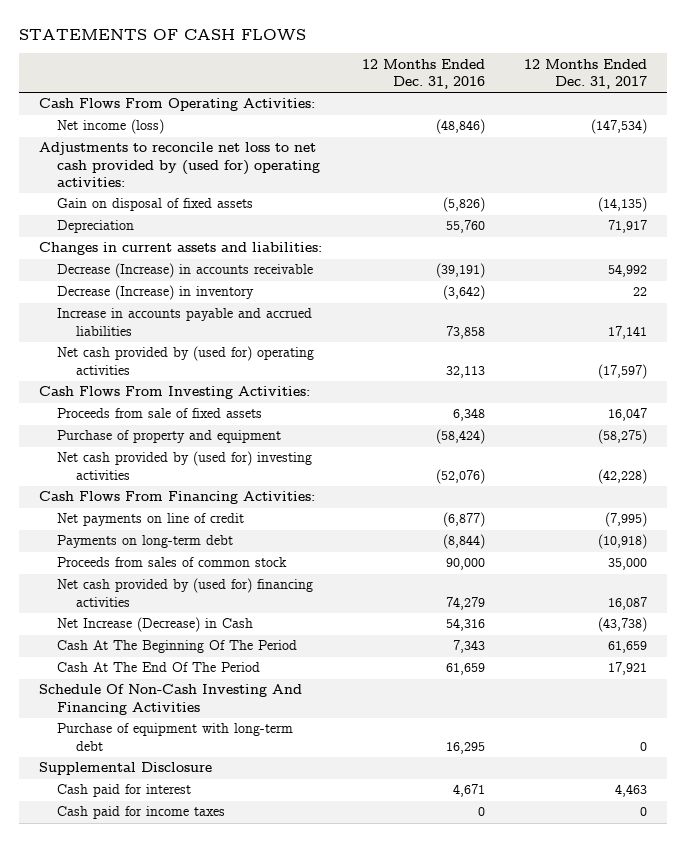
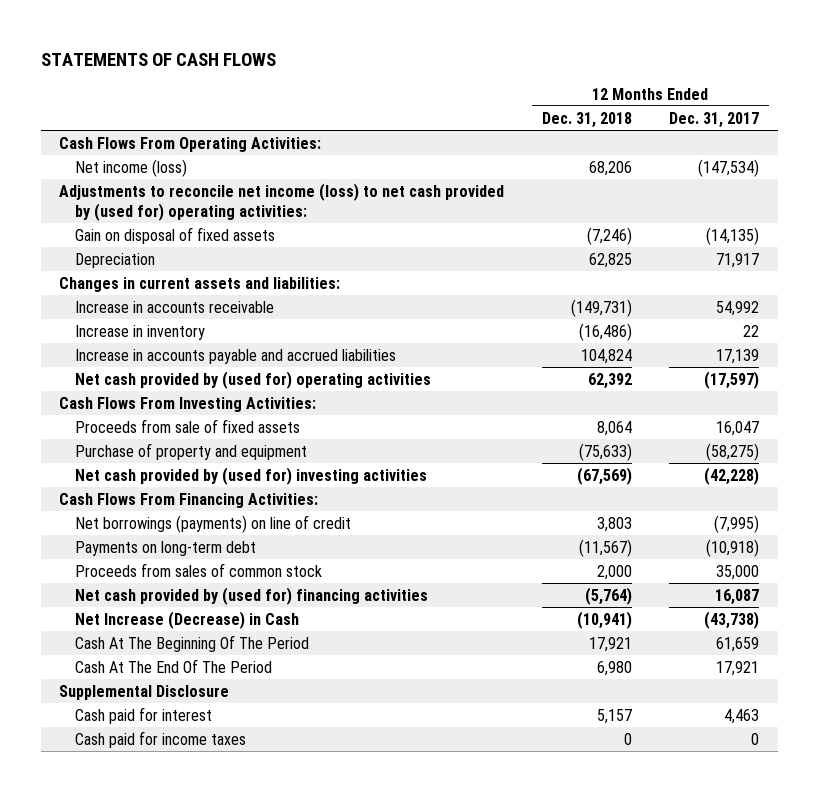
[361,58,485,89] 12 Months Ended Dec. 31, 2016 -> none
none -> [541,111,632,128] Dec. 31, 2018
[39,142,321,187] Adjustments to reconcile net loss to net cash provided by (used for) operating activities: -> [59,182,505,221] Adjustments to reconcile net income (loss) to net cash provided by (used for) operating activities:
[57,263,314,279] Decrease (Increase) in accounts receivable -> [75,300,275,313] Increase in accounts receivable
[57,285,255,301] Decrease (Increase) in inventory -> [75,324,206,340] Increase in inventory
[608,325,648,339] 17,141 -> [716,348,760,364] 17,139
[57,513,245,527] Net payments on line of credit -> [75,514,352,533] Net borrowings (payments) on line of credit
[39,684,303,715] Schedule Of Non-Cash Investing And Financing Activities -> none
[57,723,294,751] Purchase of equipment with long-term debt -> none

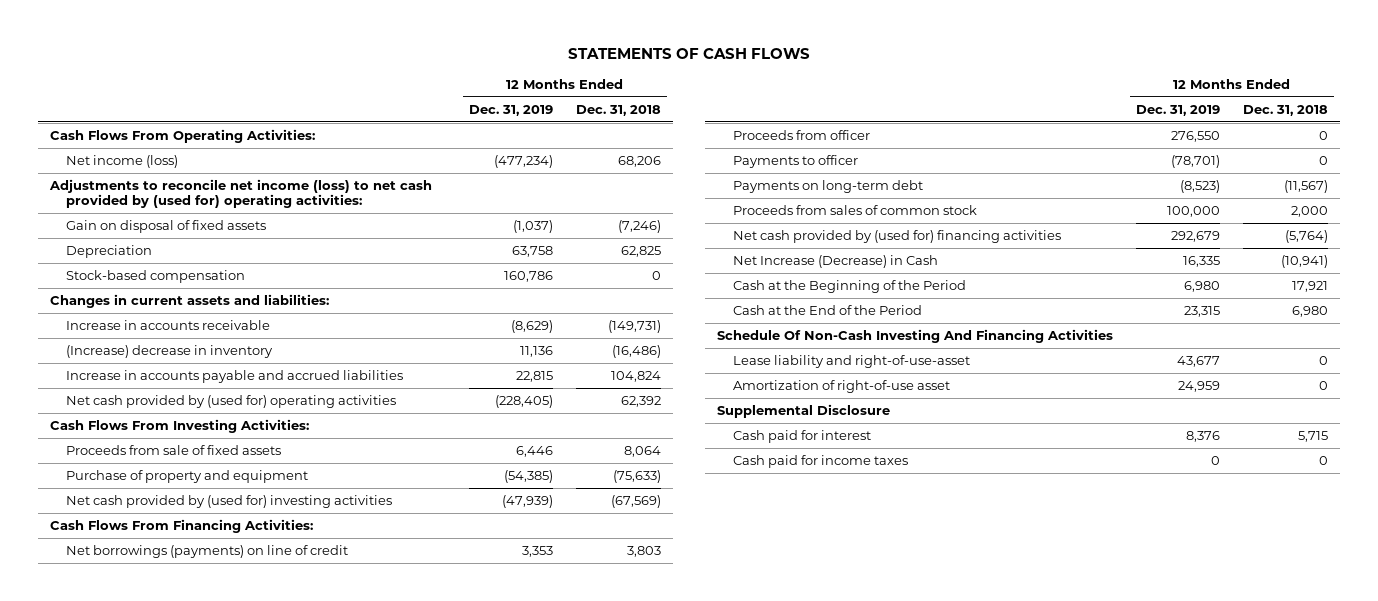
[669,111,760,128] Dec. 31, 2017 -> none
none -> [469,104,554,116] Dec. 31, 2019
none -> [66,270,246,284] Stock-based compensation
[75,324,206,340] Increase in inventory -> [66,345,274,359] (Increase) decrease in inventory
none -> [733,130,871,141] Proceeds from officer
none -> [733,155,859,169] Payments to officer
[75,634,310,652] Cash At The Beginning Of The Period -> [733,280,967,294] Cash at the Beginning of the Period
[75,658,273,673] Cash At The End Of The Period -> [733,305,923,316] Cash at the End of the Period
none -> [717,329,1114,344] Schedule Of Non-Cash Investing And Financing Activities
none -> [733,355,971,369] Lease liability and right-of-use-asset
none -> [733,380,951,394] Amortization of right-of-use asset
[596,708,632,724] 5,157 -> [1298,431,1329,443] 5,715

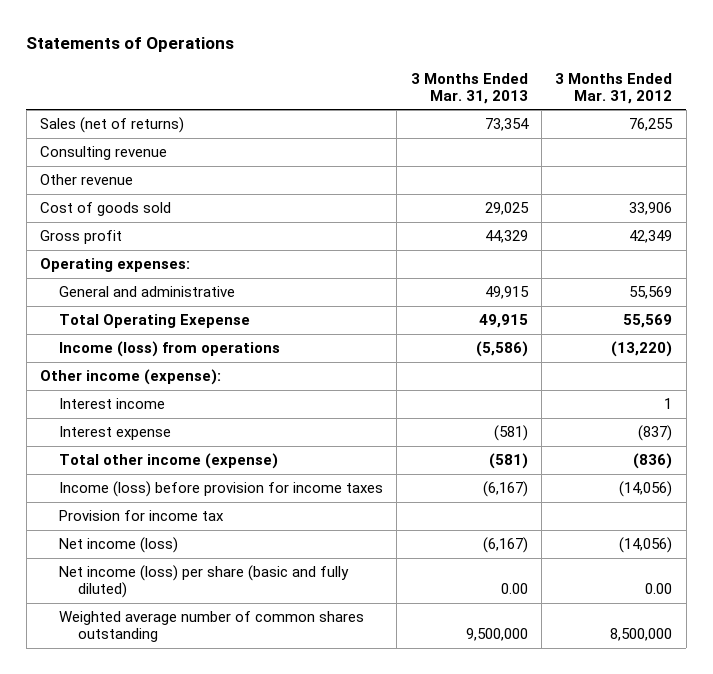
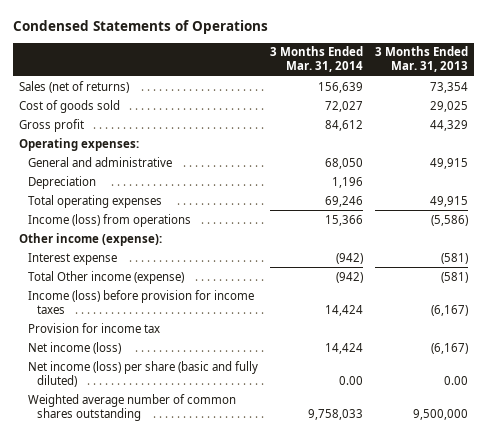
[26,37,235,53] Statements of Operations -> [13,20,269,35] Condensed Statements of Operations
[555,72,673,104] 3 Months Ended Mar. 31, 2012 -> none
none -> [270,46,364,73] 3 Months Ended Mar. 31, 2014
[40,146,168,161] Consulting revenue -> none
[40,174,134,186] Other revenue -> none
none -> [28,175,97,189] Depreciation
[59,314,251,329] Total Operating Exepense -> [28,194,163,208] Total operating expenses
[59,398,166,410] Interest income -> none
[59,453,279,470] Total other income (expense) -> [28,270,185,284] Total Other income (expense)

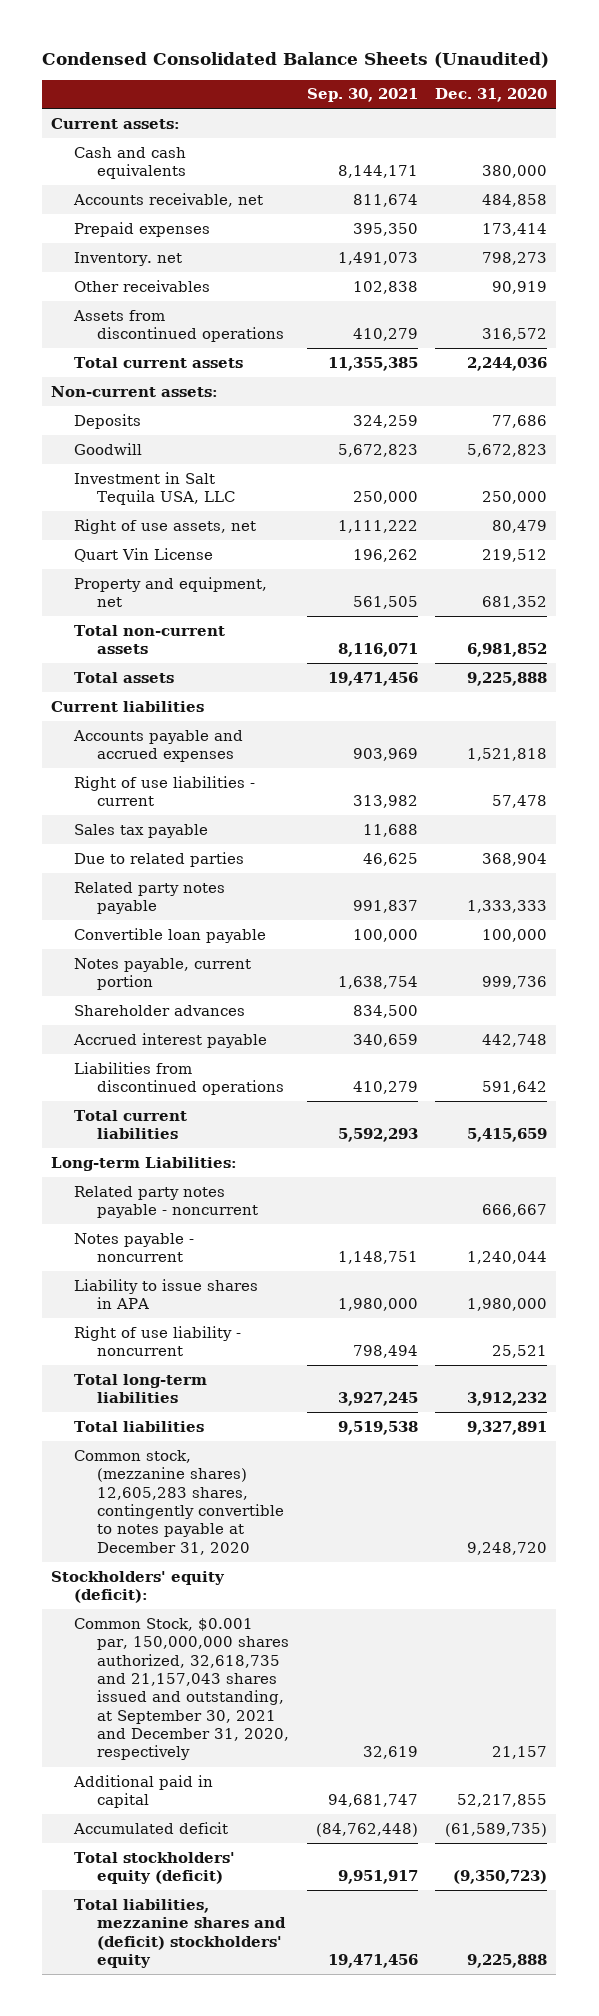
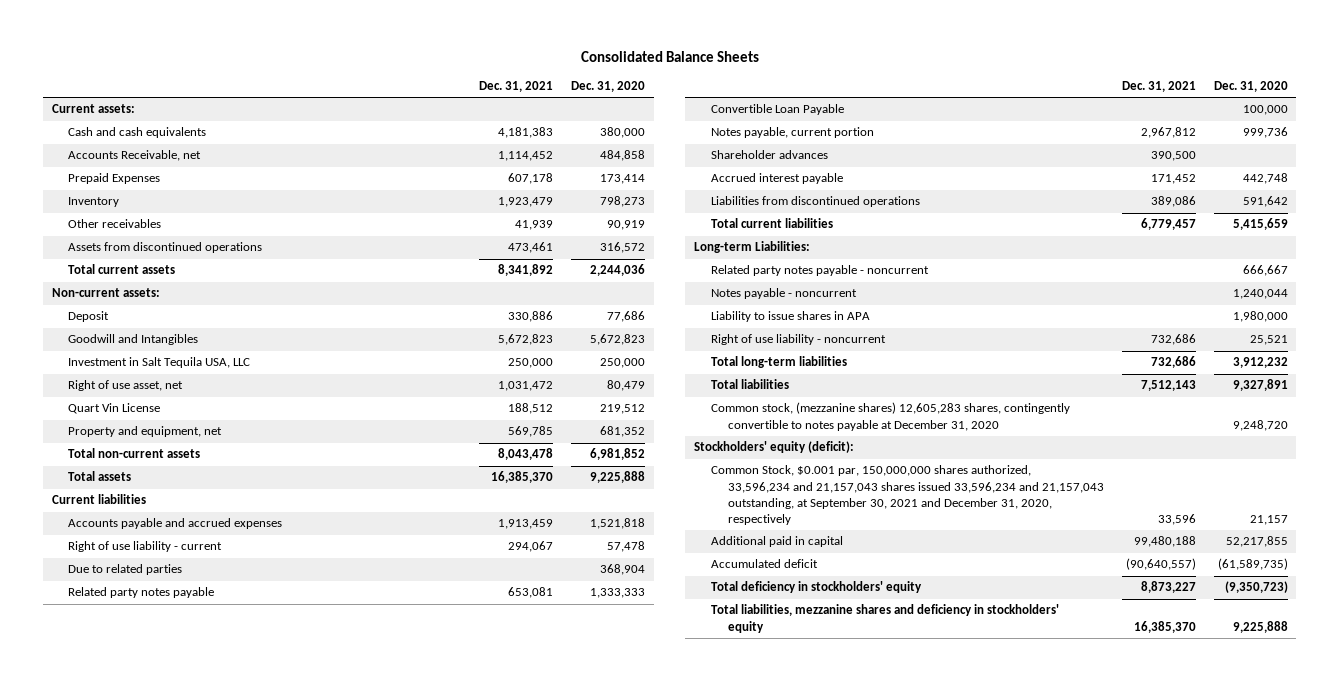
[42,51,550,68] Condensed Consolidated Balance Sheets (Unaudited) -> [580,50,759,62] Consolidated Balance Sheets
[306,88,418,103] Sep. 30, 2021 -> none
none -> [479,80,554,92] Dec. 31, 2021
[72,192,263,207] Accounts receivable, net -> [68,150,202,162] Accounts Receivable, net
[73,221,210,237] Prepaid expenses -> [68,173,161,185] Prepaid Expenses
[73,251,182,266] Inventory. net -> [68,197,120,208] Inventory
[73,413,141,429] Deposits -> [68,311,110,323] Deposit
[73,442,142,455] Goodwill -> [68,334,199,346] Goodwill and Intangibles
[73,518,256,534] Right of use assets, net -> [68,380,184,392] Right of use asset, net
[73,823,208,838] Sales tax payable -> none
[73,775,255,807] Right of use liabilities - current -> [68,541,223,553] Right of use liability - current
[73,927,266,943] Convertible loan payable -> [710,104,844,116] Convertible Loan Payable
[73,1617,289,1761] Common Stock, $0.001 par, 150,000,000 shares authorized, 32,618,735 and 21,157,043 shares issued and outstanding, at September 30, 2021 and December 31, 2020, respectively -> [710,465,1104,525] Common Stock, $0.001 par, 150,000,000 shares authorized, 33,596,234 and 21,157,043 shares issued 33,596,234 and 21,157,043 outstanding, at September 30, 2021 and December 31, 2020, respectively
[73,1851,235,1885] Total stockholders' equity (deficit) -> [710,581,922,594] Total deficiency in stockholders' equity
[73,1898,286,1968] Total liabilities, mezzanine shares and (deficit) stockholders' equity -> [710,604,1059,633] Total liabilities, mezzanine shares and deficiency in stockholders' equity

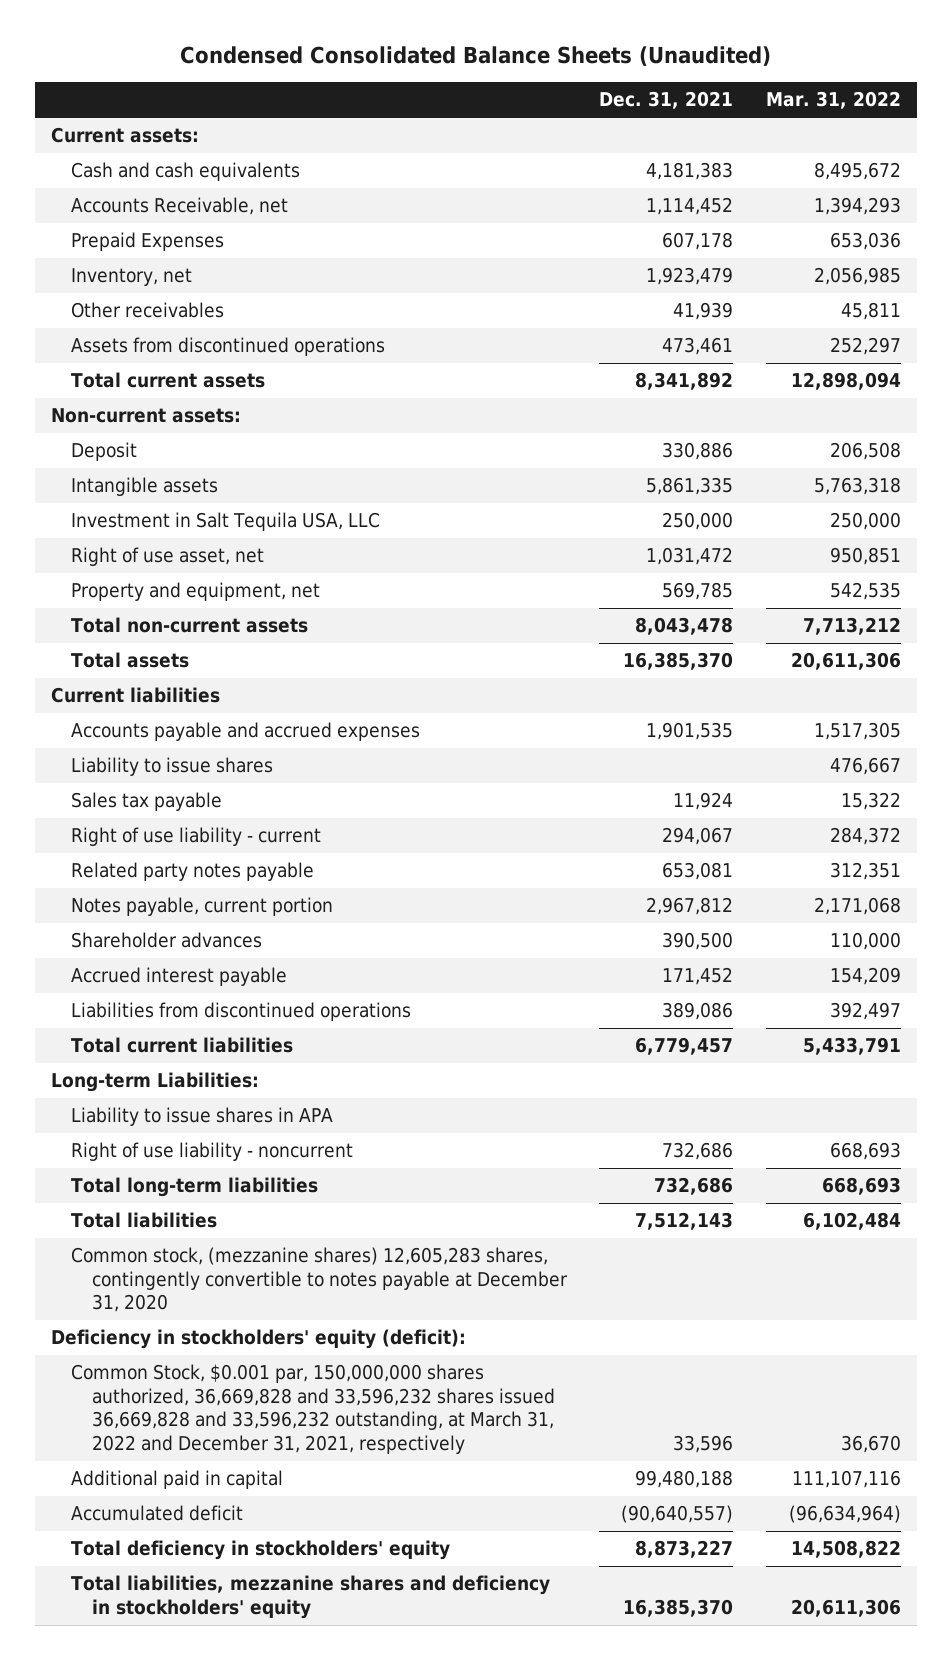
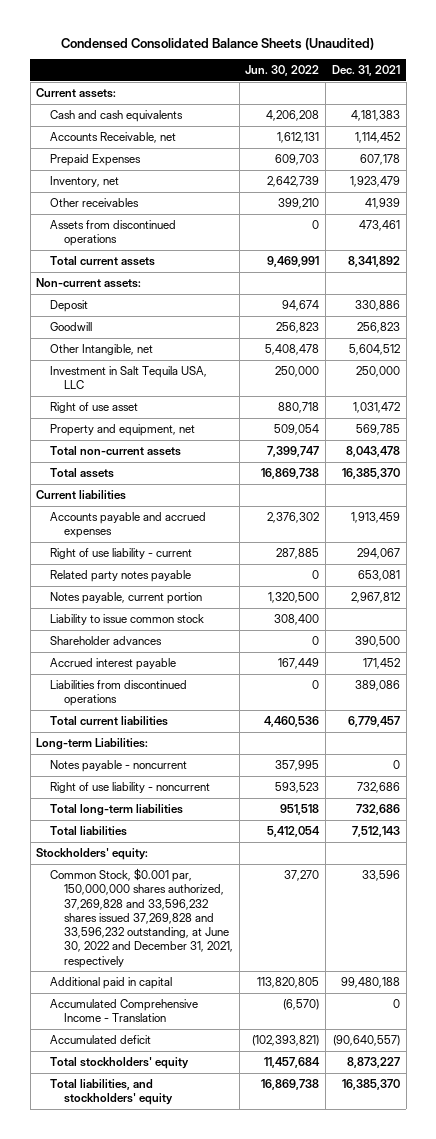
[765,91,901,110] Mar. 31, 2022 -> none
none -> [245,65,320,77] Jun. 30, 2022
none -> [50,321,93,331] Goodwill
[71,477,219,497] Intangible assets -> [50,343,154,355] Other Intangible, net
[646,477,734,496] 5,861,335 -> [348,343,400,355] 5,604,512
[71,547,265,567] Right of use asset, net -> [50,401,139,413] Right of use asset
[71,757,274,777] Liability to issue shares -> none
[71,792,223,812] Sales tax payable -> none
[646,722,734,741] 1,901,535 -> [350,511,400,523] 1,913,459
none -> [50,613,205,625] Liability to issue common stock
[71,1107,334,1127] Liability to issue shares in APA -> none
none -> [50,759,188,772] Notes payable - noncurrent
[71,1247,568,1313] Common stock, (mezzanine shares) 12,605,283 shares, contingently convertible to notes payable at December 31, 2020 -> none
[50,1329,466,1350] Deficiency in stockholders' equity (deficit): -> [36,847,149,860] Stockholders' equity:
[71,1364,555,1455] Common Stock, $0.001 par, 150,000,000 shares authorized, 36,669,828 and 33,596,232 shares issued 36,669,828 and 33,596,232 outstanding, at March 31, 2022 and December 31, 2021, respectively -> [50,867,233,968] Common Stock, $0.001 par, 150,000,000 shares authorized, 37,269,828 and 33,596,232 shares issued 37,269,828 and 33,596,232 outstanding, at June 30, 2022 and December 31, 2021, respectively
none -> [50,998,199,1023] Accumulated Comprehensive Income - Translation
[71,1540,451,1561] Total deficiency in stockholders' equity -> [50,1056,190,1069] Total stockholders' equity
[71,1575,551,1619] Total liabilities, mezzanine shares and deficiency in stockholders' equity -> [50,1078,173,1106] Total liabilities, and stockholders' equity

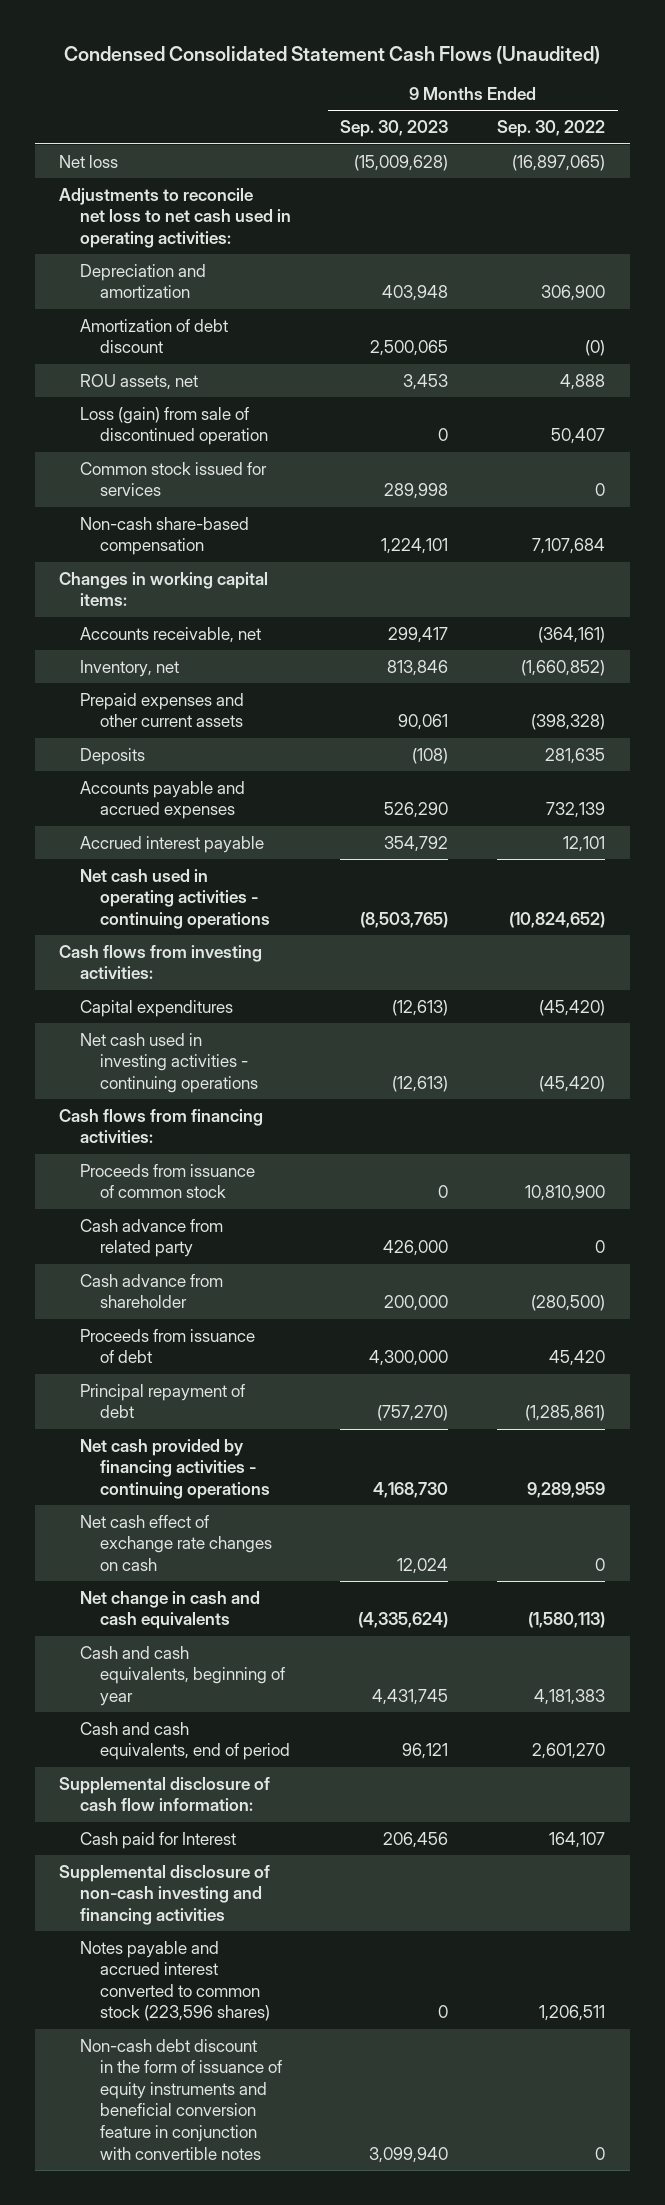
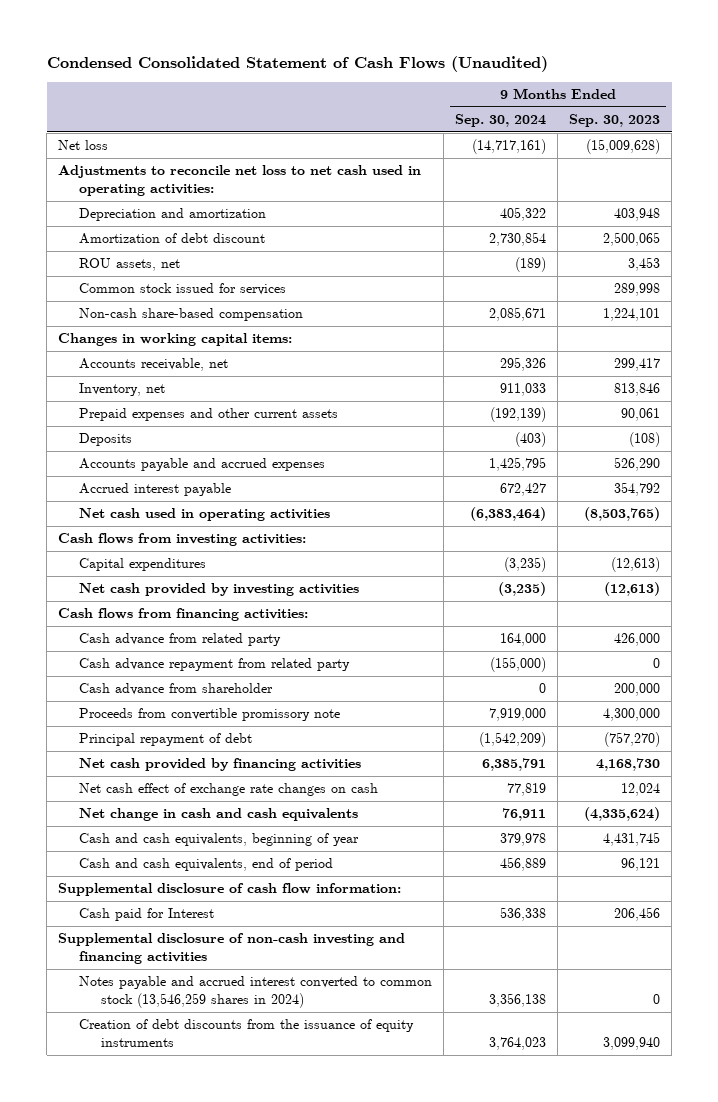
[64,45,601,64] Condensed Consolidated Statement Cash Flows (Unaudited) -> [46,55,548,72] Condensed Consolidated Statement of Cash Flows (Unaudited)
[497,120,606,138] Sep. 30, 2022 -> none
none -> [455,114,547,128] Sep. 30, 2024
[79,406,268,446] Loss (gain) from sale of discontinued operation -> none
[79,868,270,929] Net cash used in operating activities - continuing operations -> [79,508,331,522] Net cash used in operating activities
[79,1032,258,1093] Net cash used in investing activities - continuing operations -> [79,583,360,597] Net cash provided by investing activities
[79,1163,255,1199] Proceeds from issuance of common stock -> none
none -> [79,658,351,672] Cash advance repayment from related party
[79,1328,255,1364] Proceeds from issuance of debt -> [79,708,341,722] Proceeds from convertible promissory note
[79,1438,270,1499] Net cash provided by financing activities - continuing operations -> [79,758,362,772] Net cash provided by financing activities
[79,1940,270,2022] Notes payable and accrued interest converted to common stock (223,596 shares) -> [79,976,433,1008] Notes payable and accrued interest converted to common stock (13,546,259 shares in 2024)
[79,2038,282,2160] Non-cash debt discount in the form of issuance of equity instruments and beneficial conversion feature in conjunction with convertible notes -> [79,1019,415,1047] Creation of debt discounts from the issuance of equity instruments

